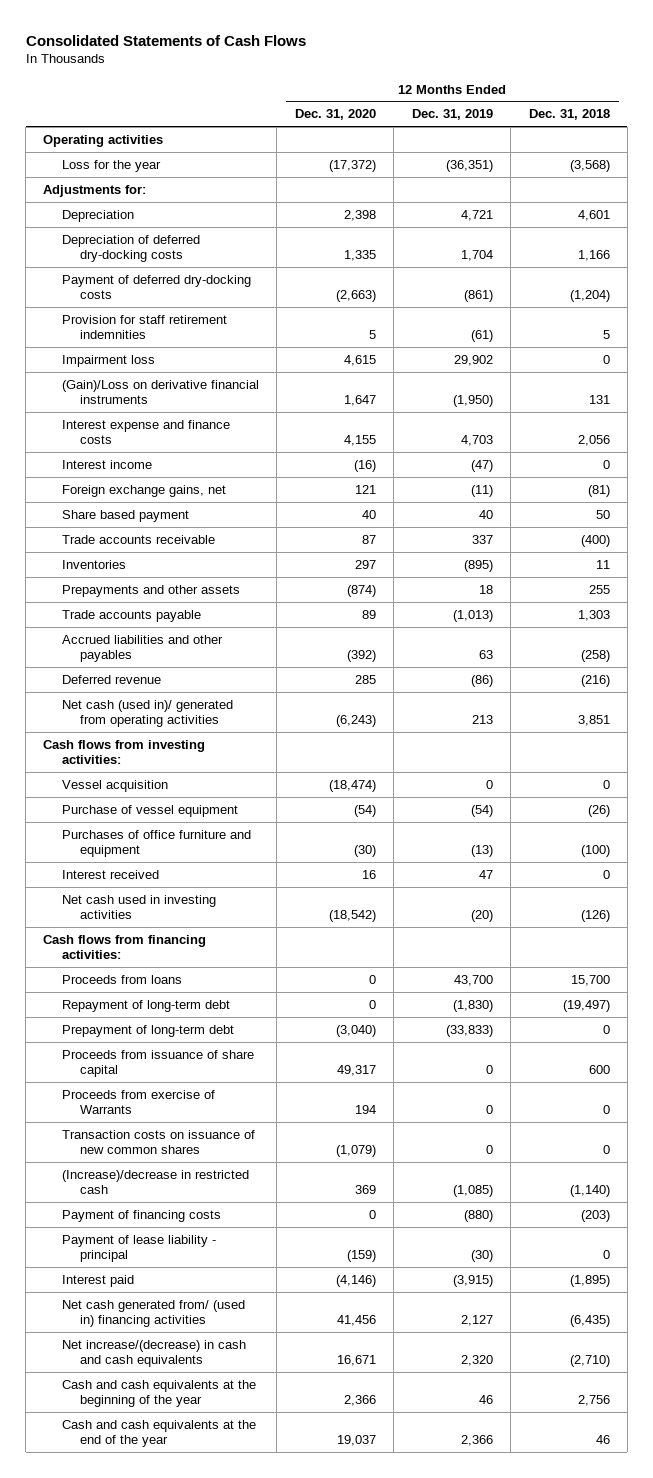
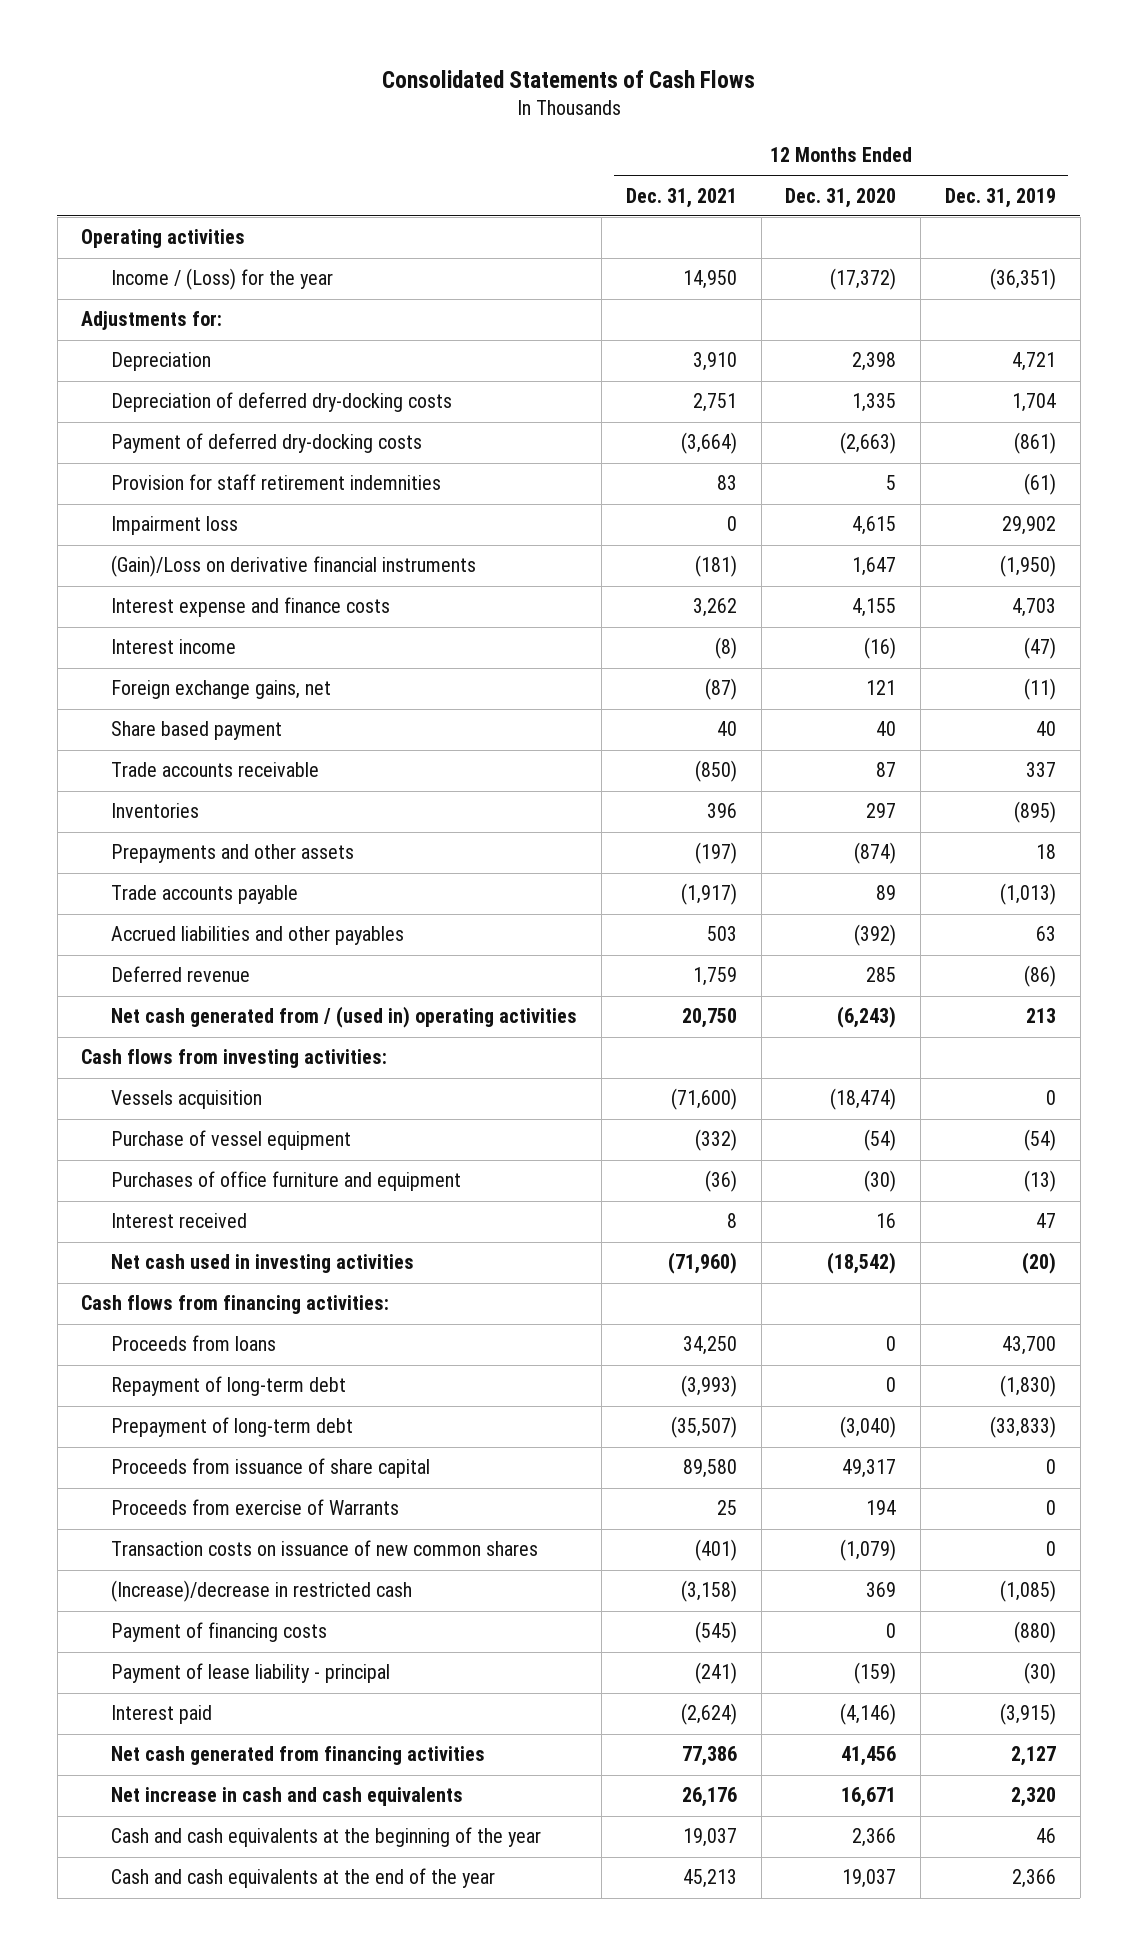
[528,109,610,121] Dec. 31, 2018 -> none
none -> [625,187,737,208] Dec. 31, 2021
[61,159,161,172] Loss for the year -> [111,268,334,291] Income / (Loss) for the year
[61,699,233,728] Net cash (used in)/ generated from operating activities -> [111,1006,578,1029] Net cash generated from / (used in) operating activities
[61,779,168,792] Vessel acquisition -> [111,1090,263,1110] Vessels acquisition
[61,1299,245,1328] Net cash generated from/ (used in) financing activities -> [111,1746,486,1766] Net cash generated from financing activities
[61,1339,246,1368] Net increase/(decrease) in cash and cash equivalents -> [111,1787,464,1807] Net increase in cash and cash equivalents

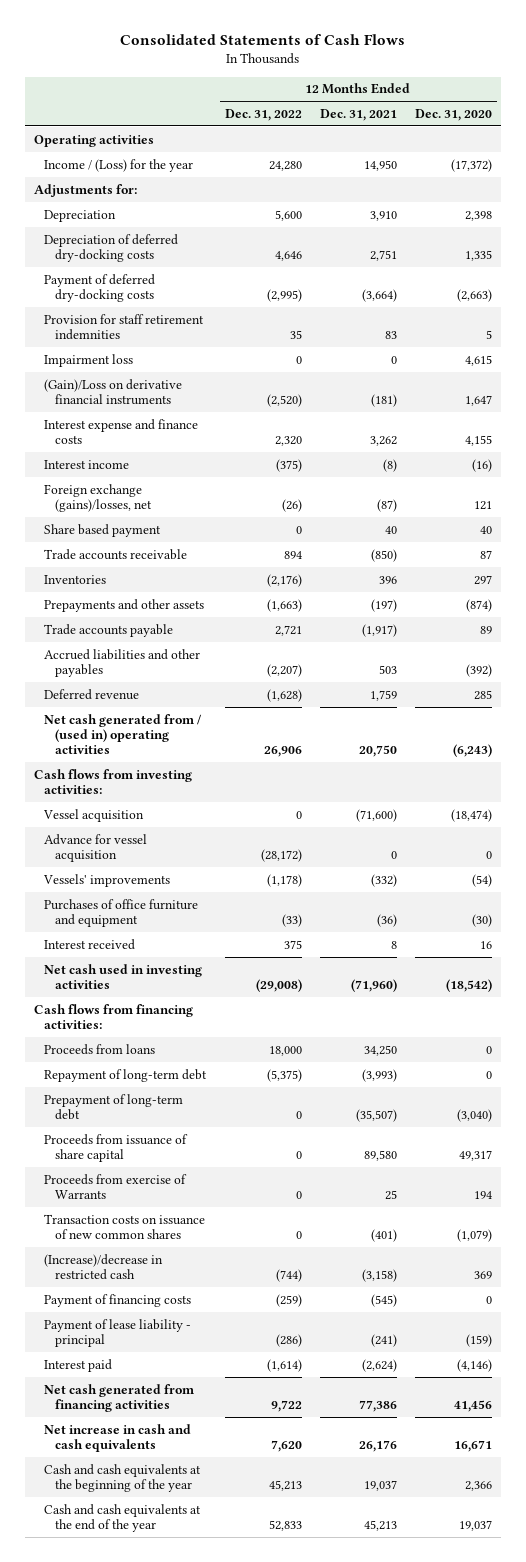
[944,187,1056,208] Dec. 31, 2019 -> none
none -> [224,108,302,121] Dec. 31, 2022
[111,680,332,700] Foreign exchange gains, net -> [44,483,152,513] Foreign exchange (gains)/losses, net
[111,1090,263,1110] Vessels acquisition -> [43,808,145,822] Vessel acquisition
none -> [44,833,148,863] Advance for vessel acquisition
[111,1130,352,1151] Purchase of vessel equipment -> [43,873,171,887] Vessels' improvements

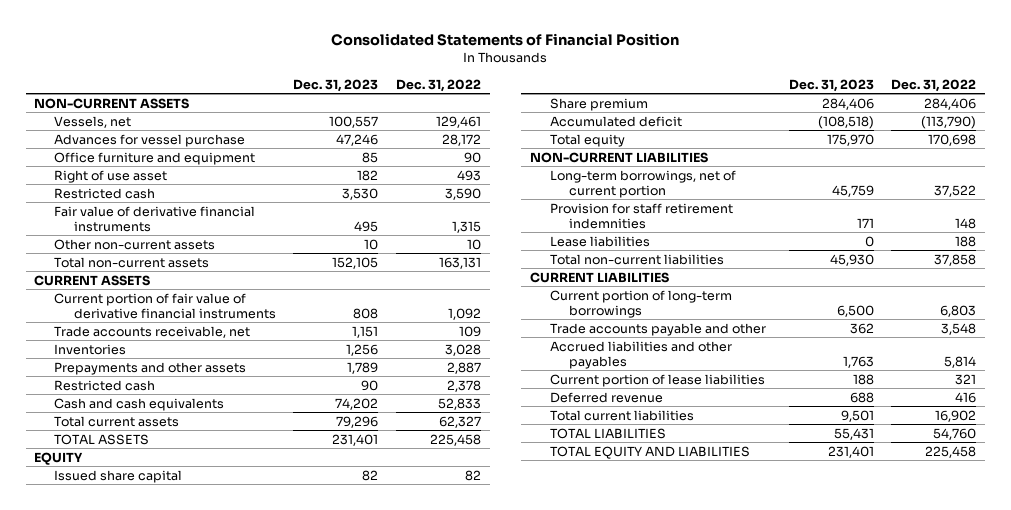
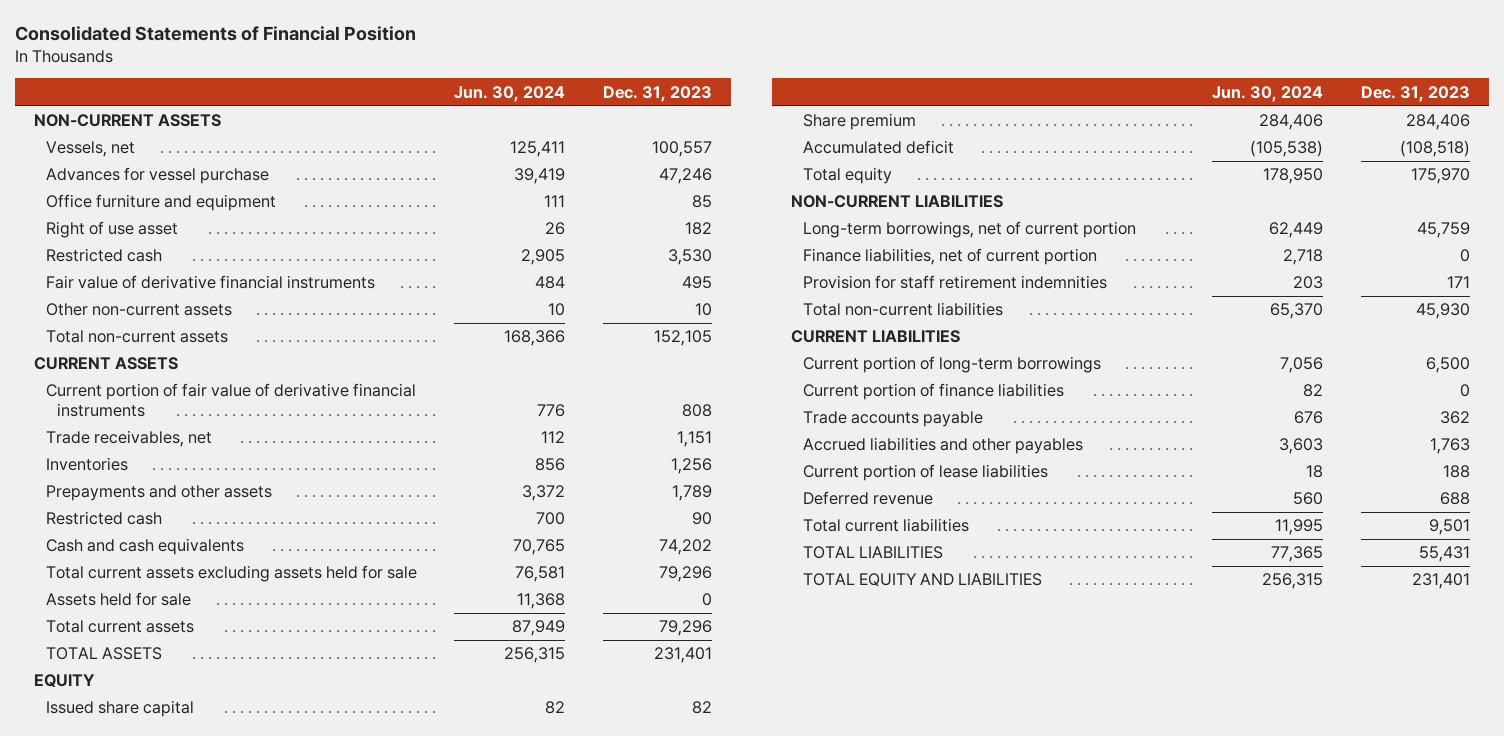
[395,78,481,92] Dec. 31, 2022 -> none
none -> [454,85,566,102] Jun. 30, 2024
[54,325,251,338] Trade accounts receivable, net -> [45,430,212,448] Trade receivables, net
none -> [45,565,417,583] Total current assets excluding assets held for sale
none -> [45,592,191,607] Assets held for sale
none -> [802,248,1097,266] Finance liabilities, net of current portion
[549,235,650,247] Lease liabilities -> none
none -> [802,383,1064,401] Current portion of finance liabilities
[549,322,766,336] Trade accounts payable and other -> [802,411,983,428] Trade accounts payable

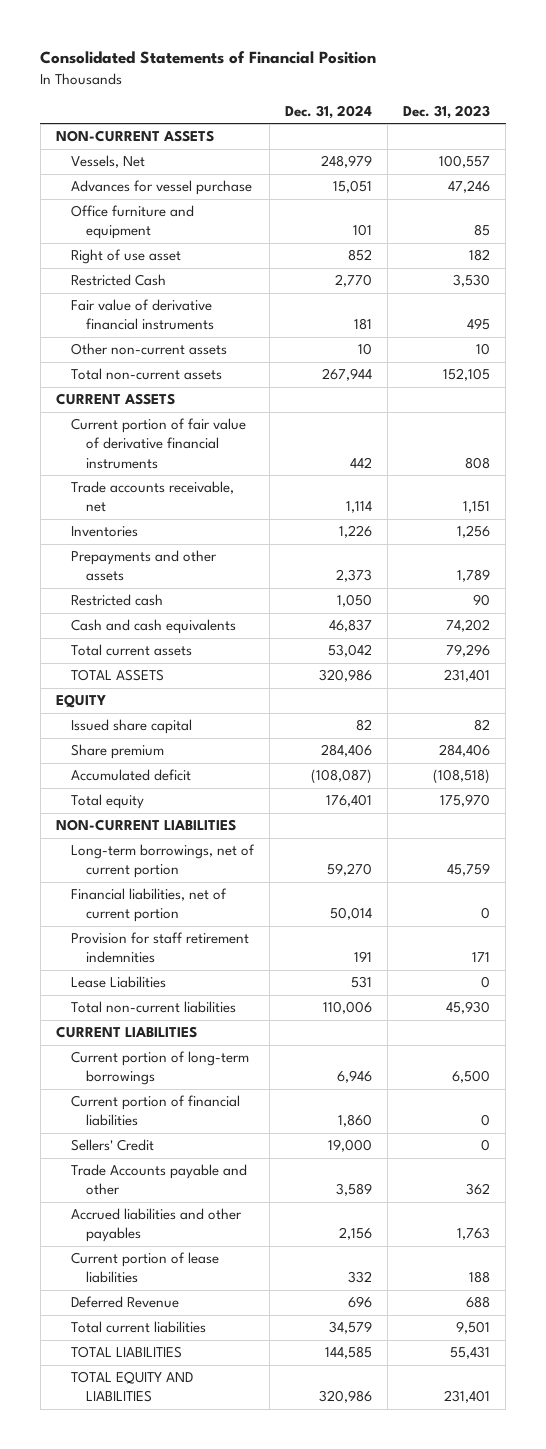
[454,85,566,102] Jun. 30, 2024 -> none
none -> [285,104,373,119] Dec. 31, 2024
[45,141,135,158] Vessels, net -> [70,155,145,169] Vessels, Net
[45,248,162,263] Restricted cash -> [70,274,166,287] Restricted Cash
[45,430,212,448] Trade receivables, net -> [70,481,234,513] Trade accounts receivable, net
[45,565,417,583] Total current assets excluding assets held for sale -> none
[45,592,191,607] Assets held for sale -> none
[802,248,1097,266] Finance liabilities, net of current portion -> [70,888,227,923] Financial liabilities, net of current portion
none -> [70,976,166,989] Lease Liabilities
[802,383,1064,401] Current portion of finance liabilities -> [70,1095,240,1127] Current portion of financial liabilities
none -> [70,1139,154,1152] Sellers' Credit
[802,411,983,428] Trade accounts payable -> [70,1164,247,1196] Trade Accounts payable and other
[802,491,933,506] Deferred revenue -> [70,1296,179,1309] Deferred Revenue

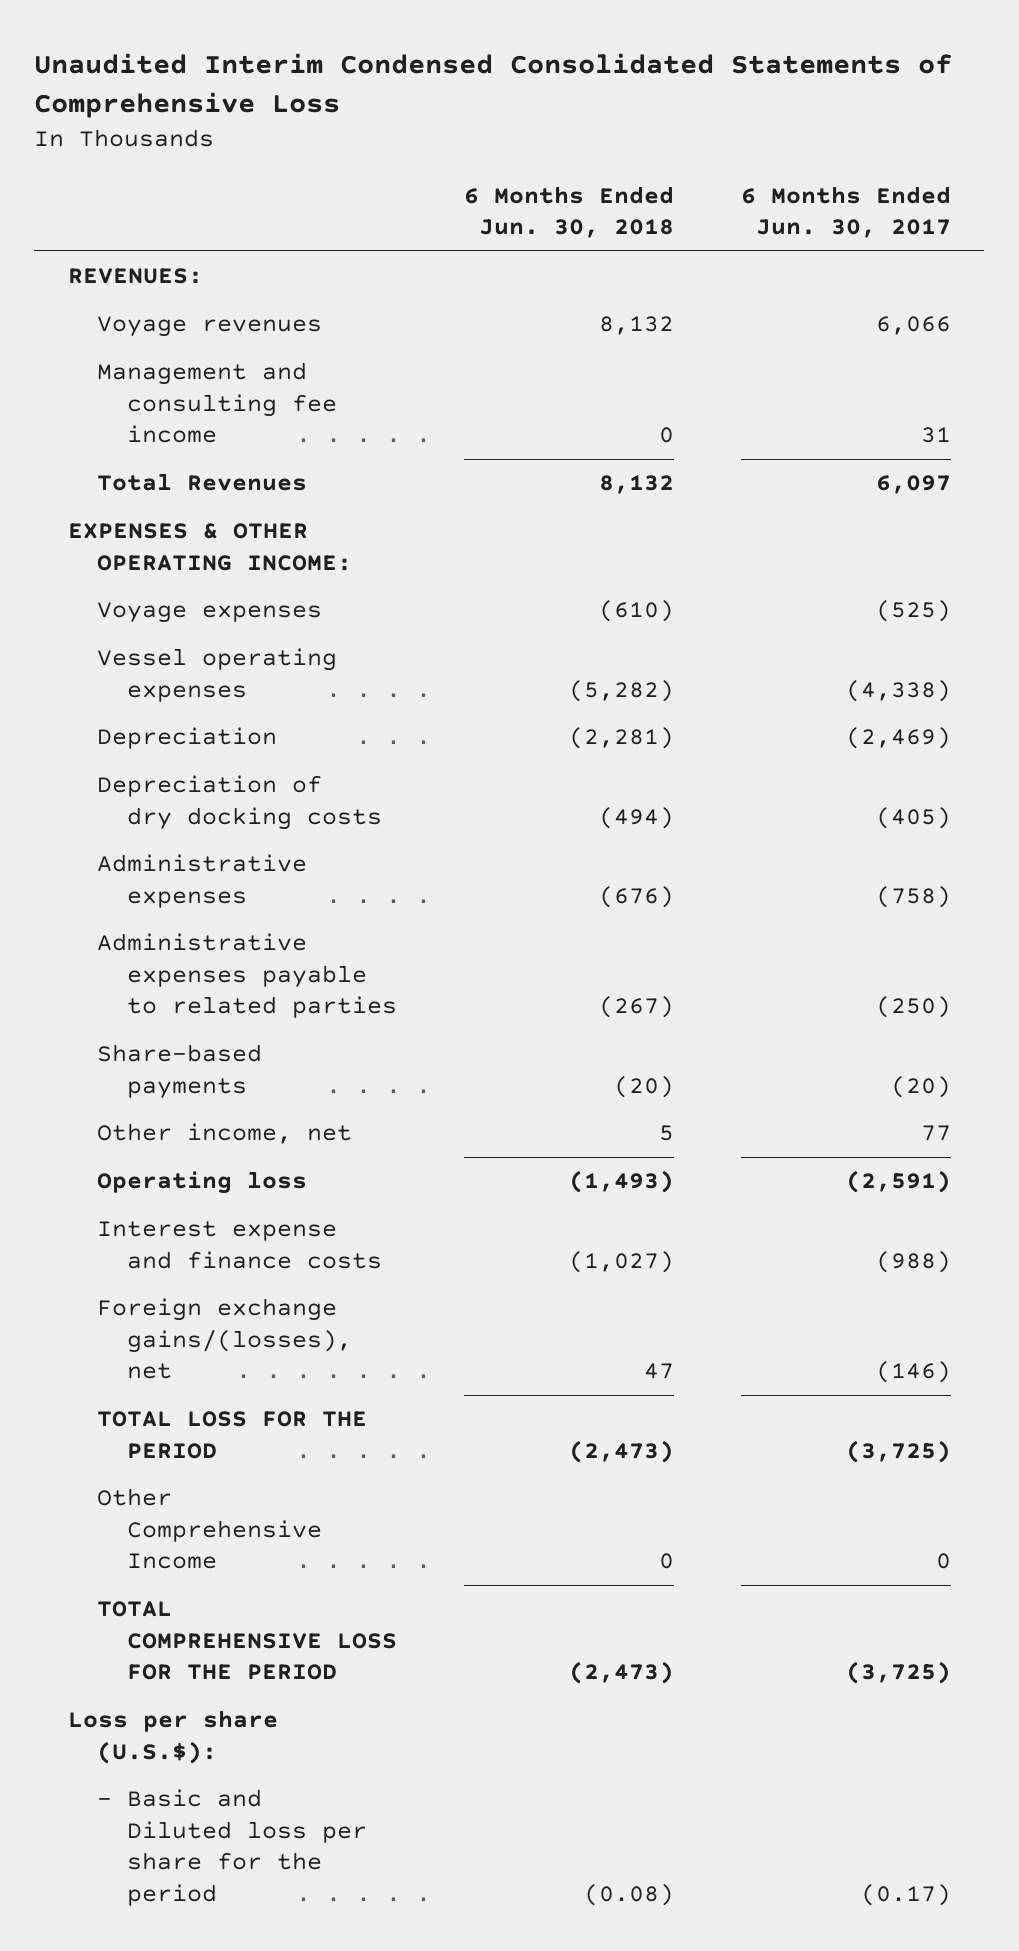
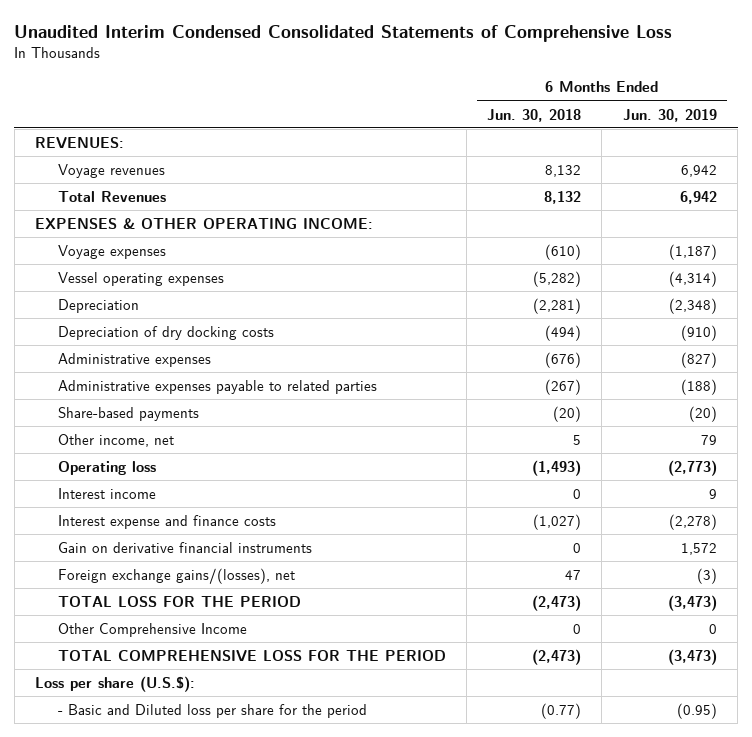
[740,185,951,239] 6 Months Ended Jun. 30, 2017 -> none
none -> [622,108,717,122] Jun. 30, 2019
[97,362,338,444] Management and consulting fee income -> none
none -> [57,487,156,499] Interest income
none -> [57,541,312,553] Gain on derivative financial instruments
[584,1883,675,1906] (0.08) -> [541,702,582,719] (0.77)

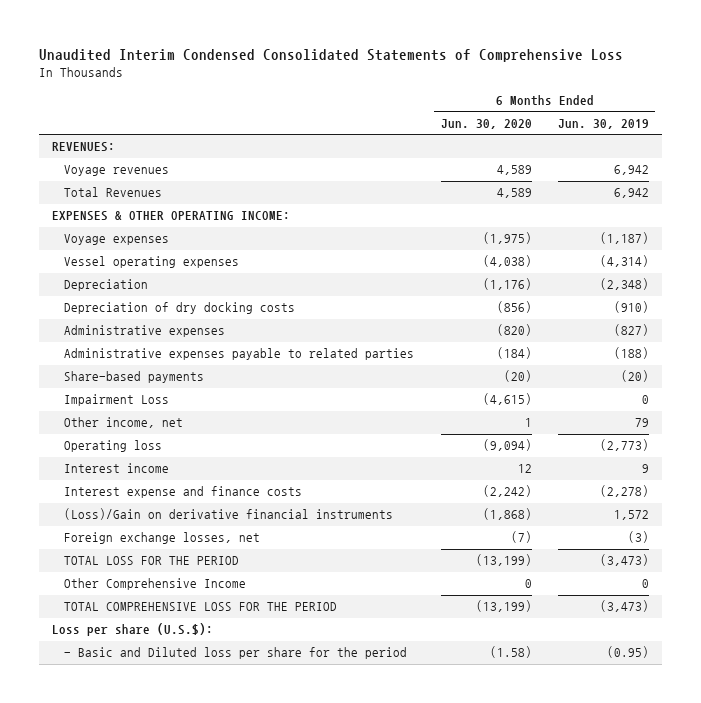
[487,108,582,122] Jun. 30, 2018 -> none
none -> [440,118,532,129] Jun. 30, 2020
none -> [64,394,170,407] Impairment Loss
[57,541,312,553] Gain on derivative financial instruments -> [64,508,394,521] (Loss)/Gain on derivative financial instruments
[57,567,295,584] Foreign exchange gains/(losses), net -> [64,532,261,545] Foreign exchange losses, net

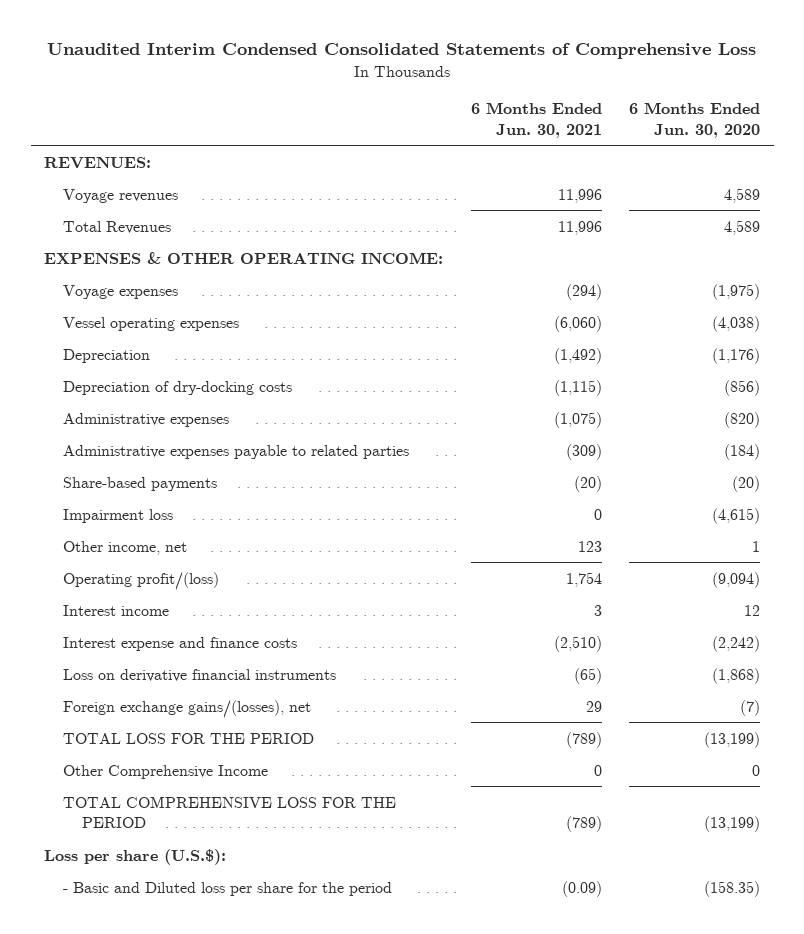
[557,118,649,129] Jun. 30, 2019 -> none
none -> [470,102,602,138] 6 Months Ended Jun. 30, 2021
[64,302,296,315] Depreciation of dry docking costs -> [63,380,293,395] Depreciation of dry-docking costs
[64,394,170,407] Impairment Loss -> [63,508,174,523] Impairment loss
[64,440,163,453] Operating loss -> [63,571,220,590] Operating profit/(loss)
[64,508,394,521] (Loss)/Gain on derivative financial instruments -> [63,668,337,682] Loss on derivative financial instruments
[64,532,261,545] Foreign exchange losses, net -> [63,699,312,718] Foreign exchange gains/(losses), net
[489,646,532,659] (1.58) -> [703,880,760,897] (158.35)

